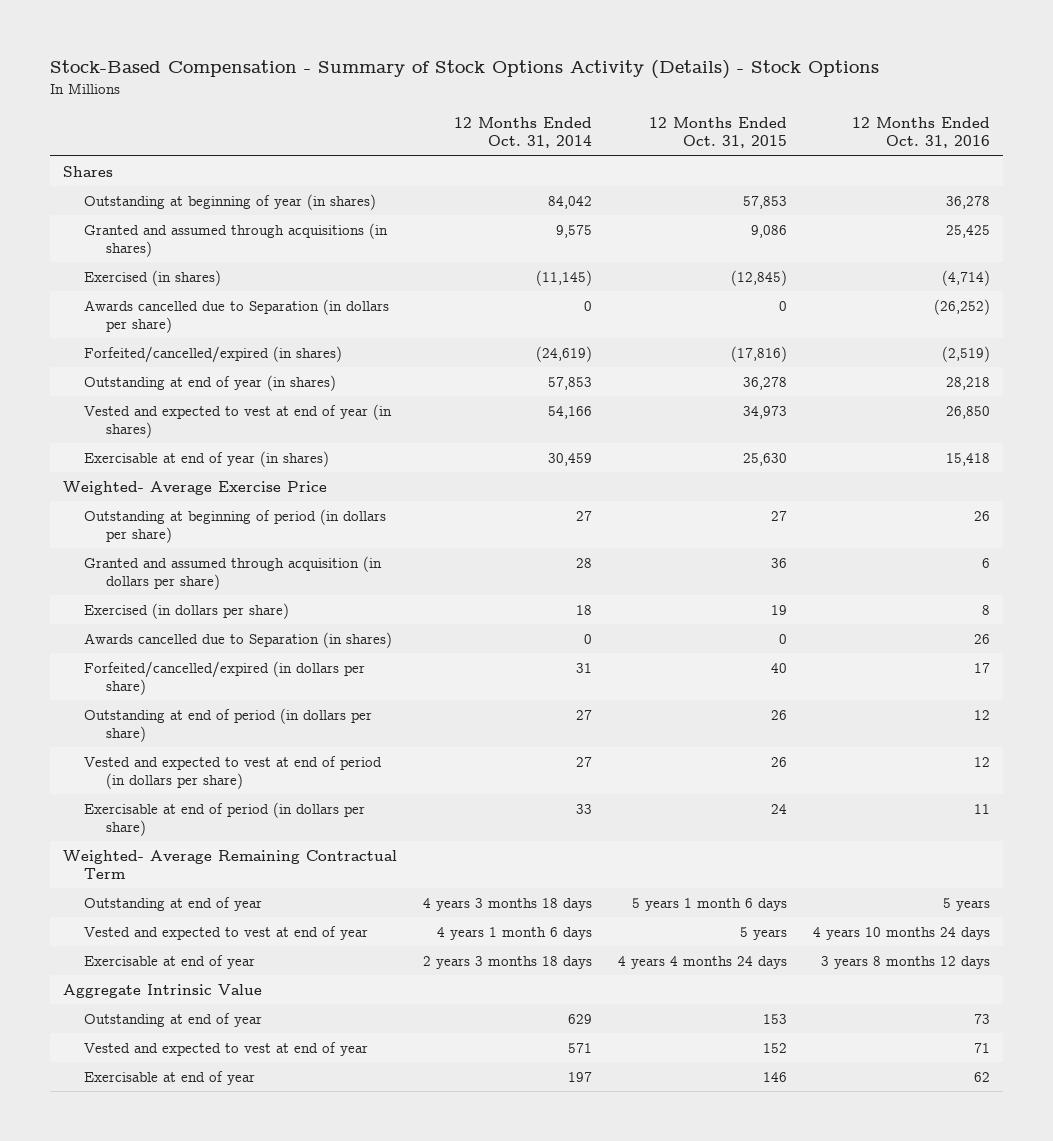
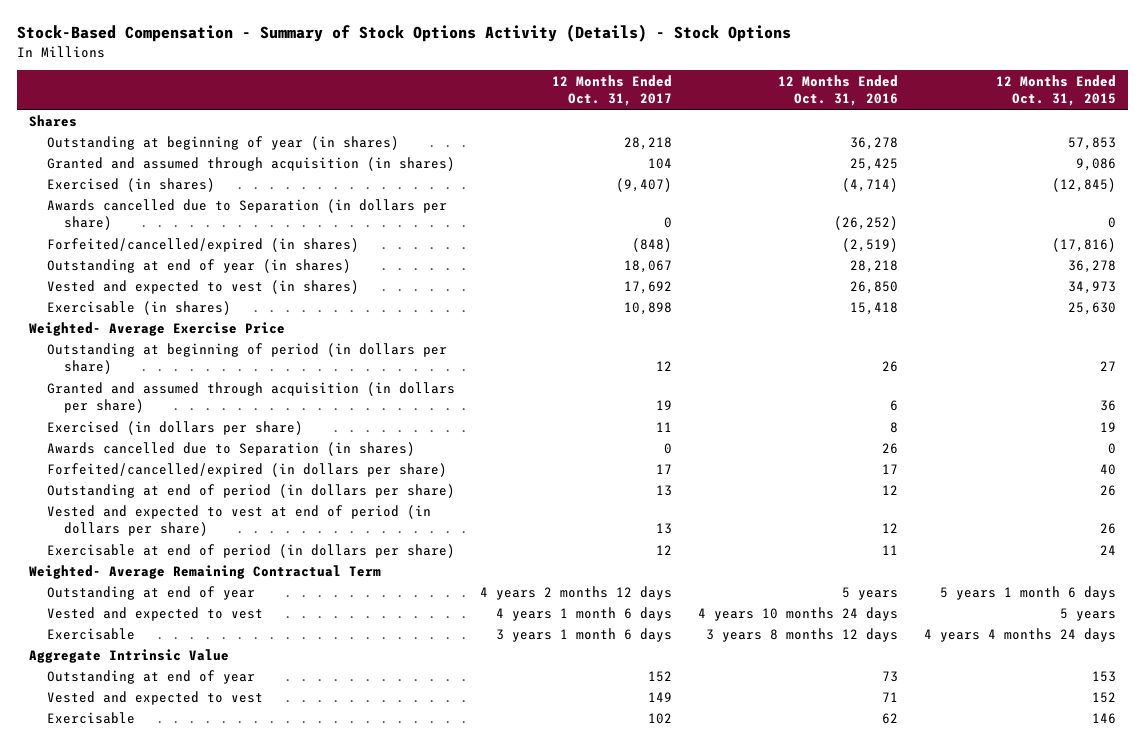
[453,117,592,149] 12 Months Ended Oct. 31, 2014 -> none
none -> [552,74,673,107] 12 Months Ended Oct. 31, 2017
[84,222,389,257] Granted and assumed through acquisitions (in shares) -> [46,156,455,171] Granted and assumed through acquisition (in shares)
[84,403,393,438] Vested and expected to vest at end of year (in shares) -> [46,279,359,294] Vested and expected to vest (in shares)
[84,450,330,467] Exercisable at end of year (in shares) -> [46,300,231,315] Exercisable (in shares)
[84,925,369,940] Vested and expected to vest at end of year -> [46,606,263,621] Vested and expected to vest
[84,954,256,969] Exercisable at end of year -> [46,627,135,640] Exercisable
[84,1041,369,1056] Vested and expected to vest at end of year -> [46,690,263,705] Vested and expected to vest
[84,1070,256,1085] Exercisable at end of year -> [46,711,135,724] Exercisable

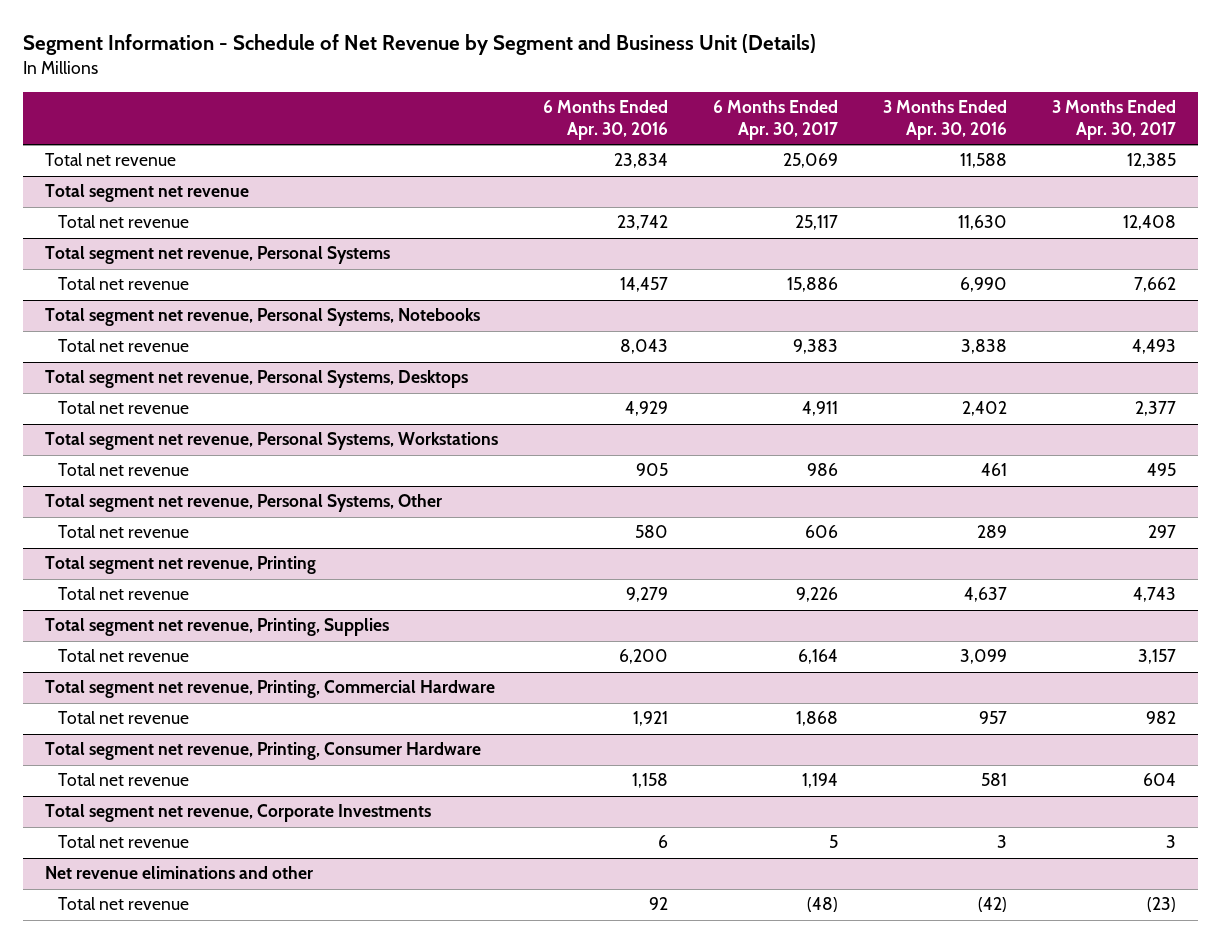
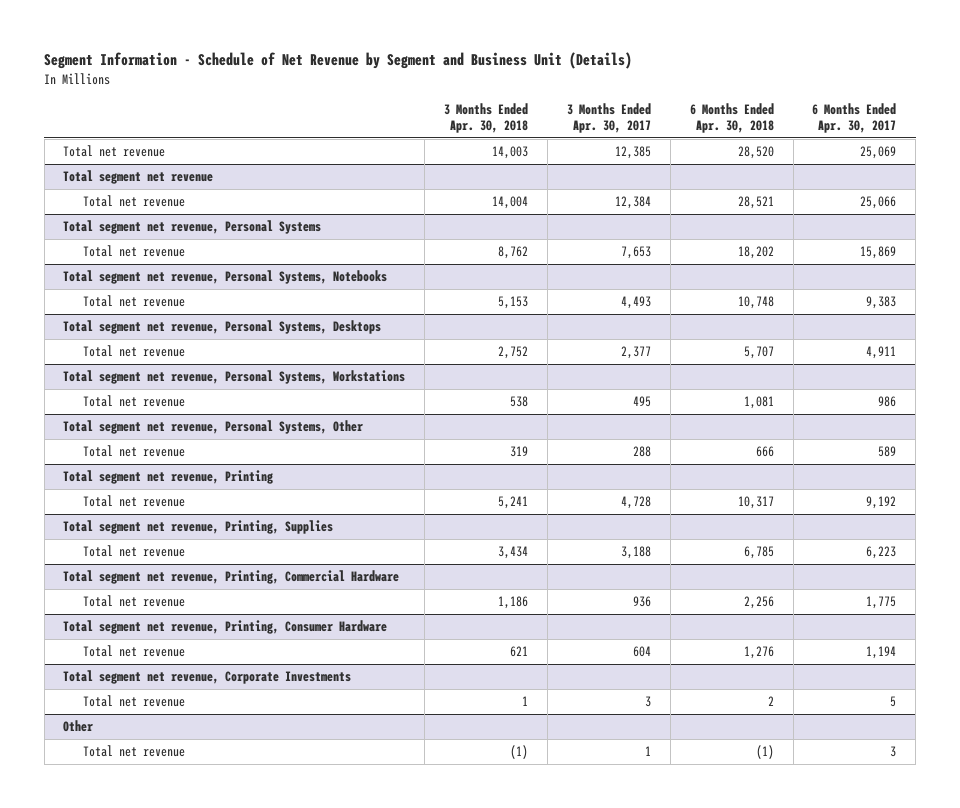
[542,100,668,140] 6 Months Ended Apr. 30, 2016 -> none
[882,100,1007,140] 3 Months Ended Apr. 30, 2016 -> none
none -> [444,103,529,134] 3 Months Ended Apr. 30, 2018
none -> [689,103,774,134] 6 Months Ended Apr. 30, 2018
[794,215,838,231] 25,117 -> [860,196,897,210] 25,066
[1122,215,1176,231] 12,408 -> [614,196,651,210] 12,384
[786,277,838,293] 15,886 -> [860,246,897,260] 15,869
[1133,277,1176,293] 7,662 -> [620,246,651,260] 7,653
[804,525,838,539] 606 -> [878,446,897,458] 589
[1147,525,1176,539] 297 -> [632,446,651,458] 288
[795,587,838,603] 9,226 -> [866,496,897,510] 9,192
[1132,587,1176,603] 4,743 -> [620,496,651,510] 4,728
[797,649,838,665] 6,164 -> [866,546,897,560] 6,223
[1137,649,1176,665] 3,157 -> [620,546,651,560] 3,188
[795,711,838,727] 1,868 -> [866,596,897,610] 1,775
[1145,711,1176,725] 982 -> [632,596,651,608] 936
[45,866,314,880] Net revenue eliminations and other -> none
none -> [63,720,94,733] Other
[806,897,838,913] (48) -> [890,746,897,758] 3
[1146,897,1176,913] (23) -> [644,746,651,757] 1

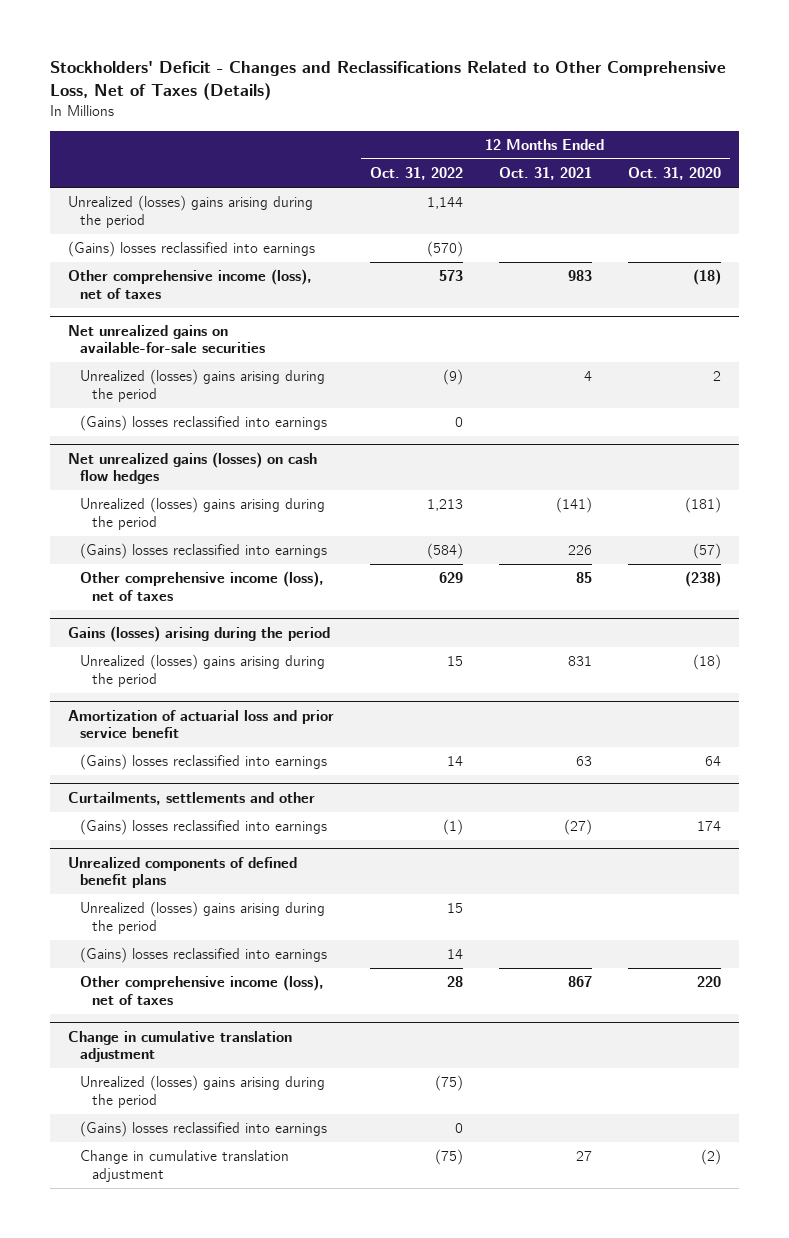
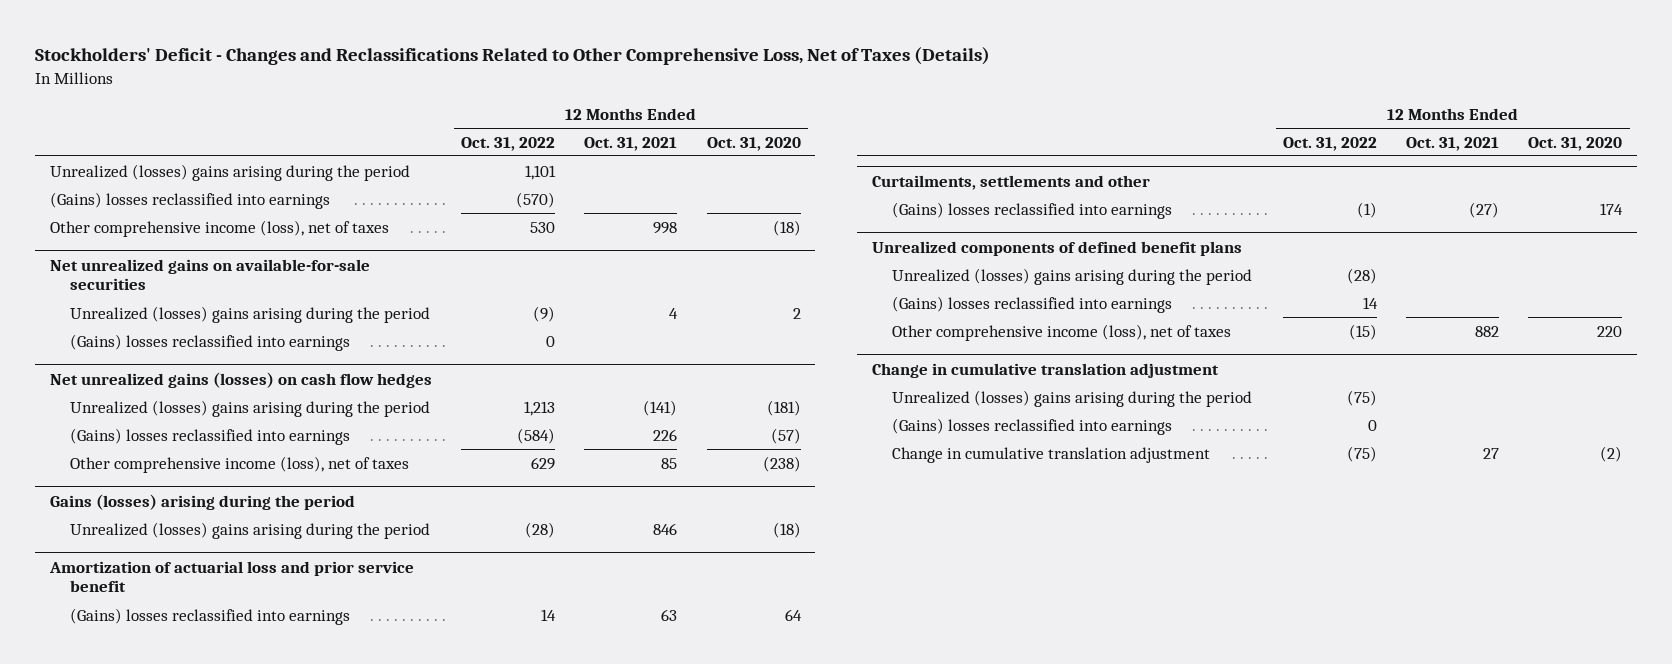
[426,197,463,210] 1,144 -> [524,164,556,180] 1,101
[438,270,463,282] 573 -> [529,221,555,233] 530
[567,270,592,282] 983 -> [653,221,678,234] 998
[446,656,463,667] 15 -> [524,521,555,538] (28)
[567,656,592,667] 831 -> [653,522,678,535] 846
[446,903,463,914] 15 -> [1346,267,1377,284] (28)
[446,976,463,988] 28 -> [1348,323,1377,340] (15)
[567,976,592,988] 867 -> [1475,325,1500,337] 882

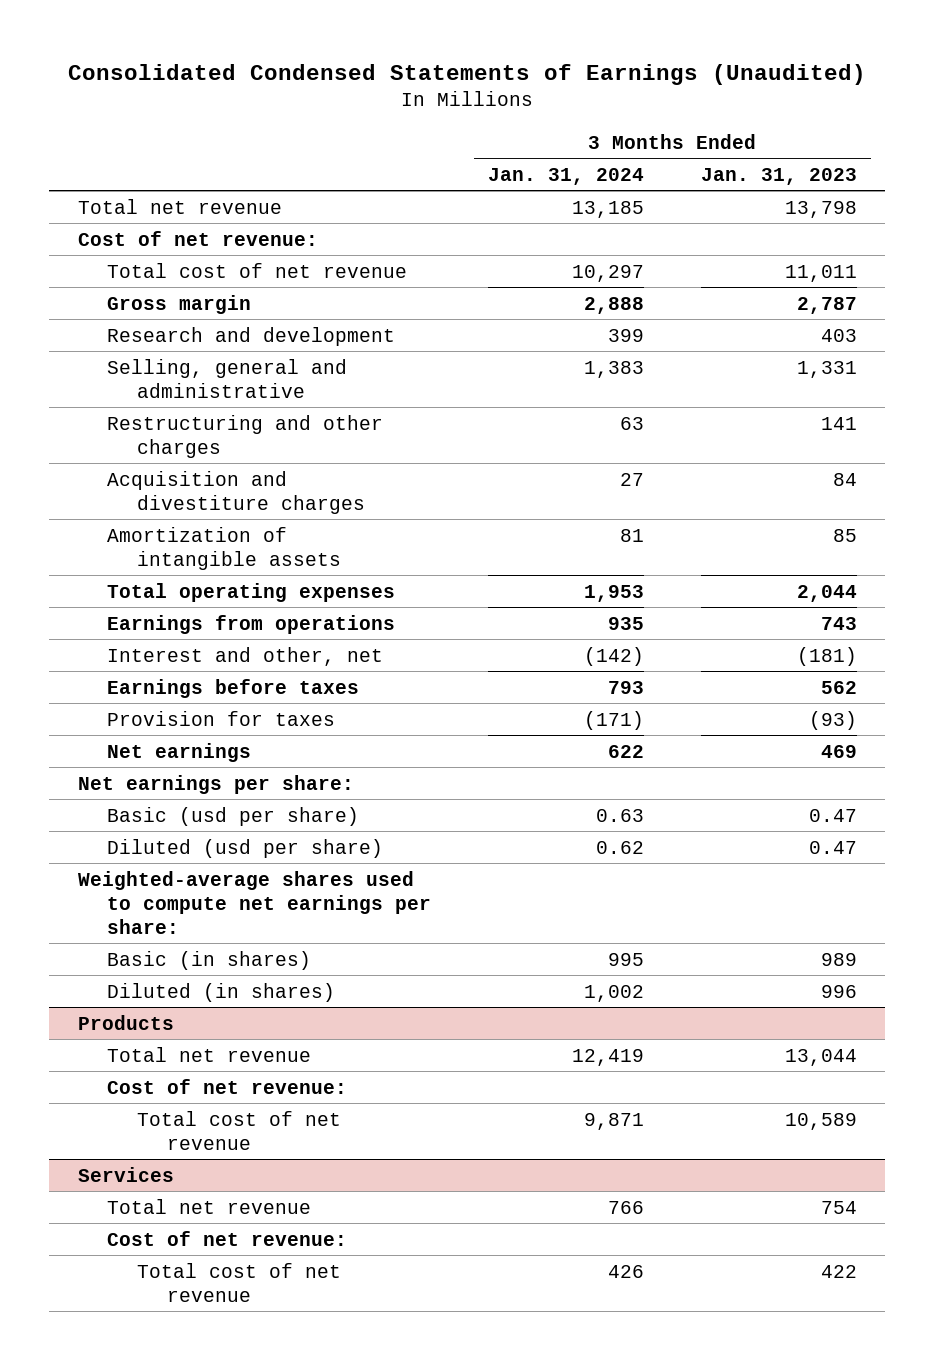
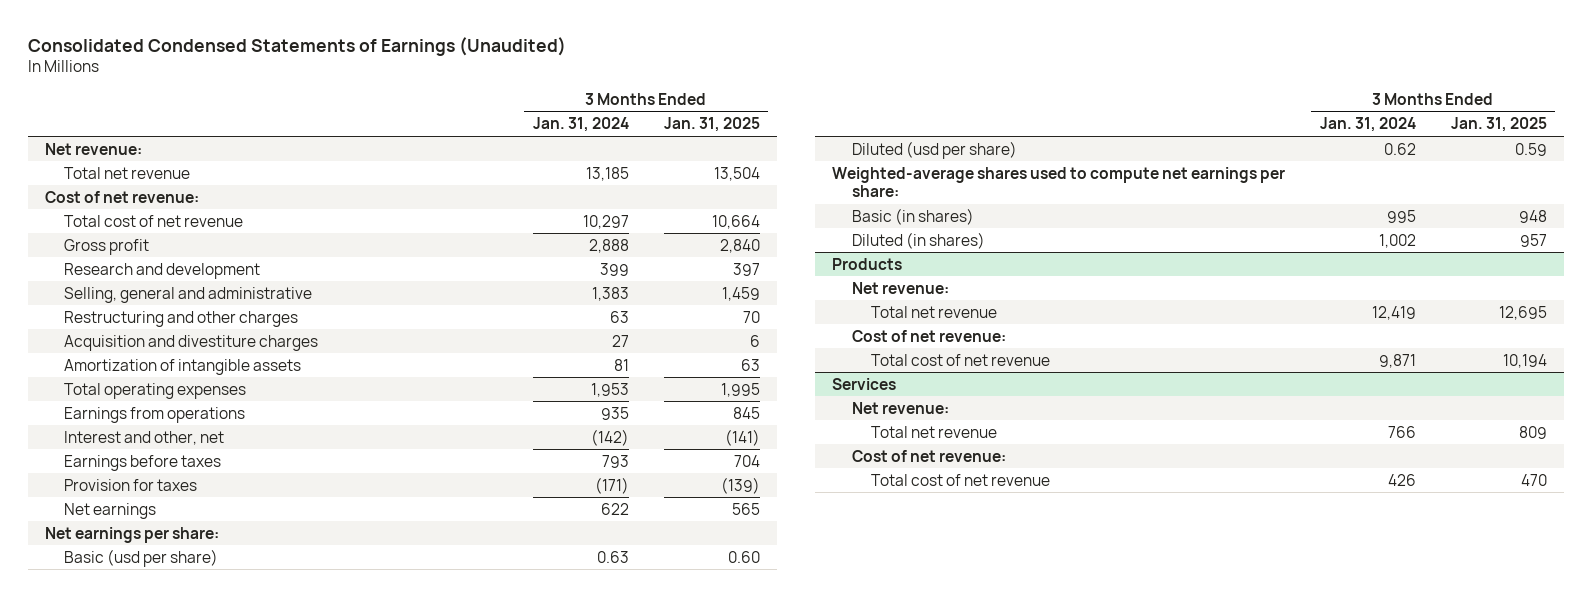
[700,167,857,185] Jan. 31, 2023 -> none
none -> [663,117,760,133] Jan. 31, 2025
none -> [45,142,143,155] Net revenue:
[107,294,252,314] Gross margin -> [64,238,150,255] Gross profit
none -> [851,281,949,294] Net revenue:
none -> [851,401,949,414] Net revenue:

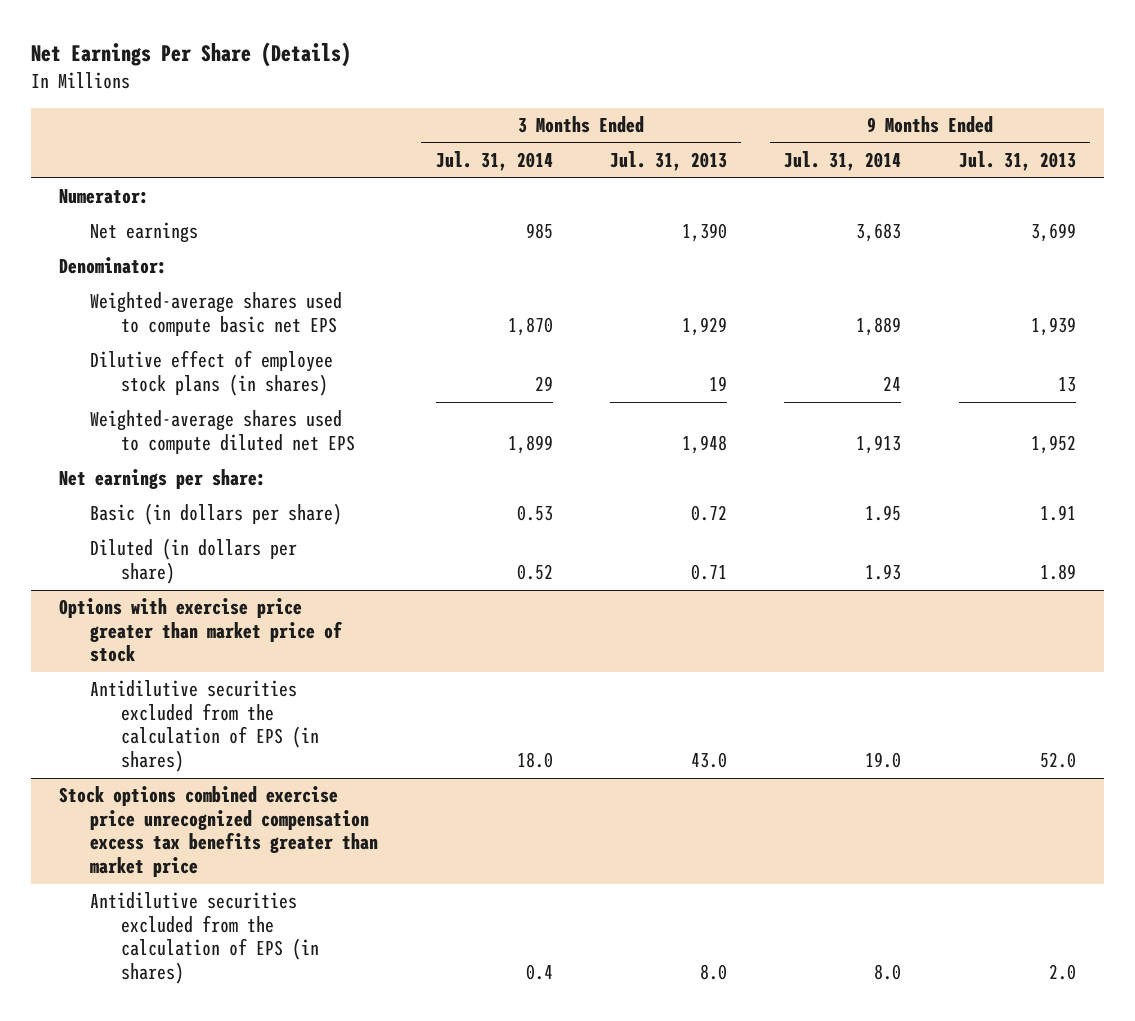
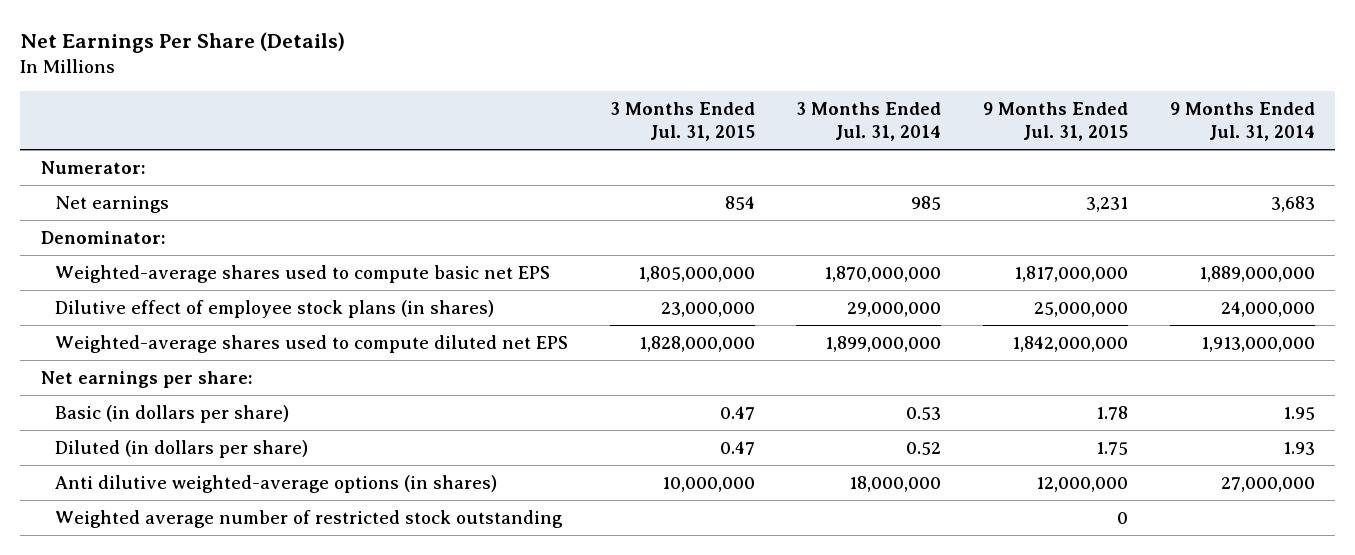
[609,151,727,172] Jul. 31, 2013 -> none
[958,151,1076,172] Jul. 31, 2013 -> none
none -> [609,102,755,141] 3 Months Ended Jul. 31, 2015
none -> [982,102,1128,141] 9 Months Ended Jul. 31, 2015
[507,316,553,336] 1,870 -> [824,265,942,282] 1,870,000,000
[856,316,902,336] 1,889 -> [1198,265,1315,282] 1,889,000,000
[534,375,553,391] 29 -> [847,301,942,317] 29,000,000
[883,375,902,391] 24 -> [1220,300,1315,317] 24,000,000
[507,434,553,454] 1,899 -> [825,335,942,352] 1,899,000,000
[856,434,902,454] 1,913 -> [1200,336,1315,352] 1,913,000,000
[59,598,344,663] Options with exercise price greater than market price of stock -> none
[90,680,320,773] Antidilutive securities excluded from the calculation of EPS (in shares) -> none
[59,786,379,878] Stock options combined exercise price unrecognized compensation excess tax benefits greater than market price -> none
[90,892,320,985] Antidilutive securities excluded from the calculation of EPS (in shares) -> none
none -> [55,474,498,493] Anti dilutive weighted-average options (in shares)
none -> [55,509,564,528] Weighted average number of restricted stock outstanding

